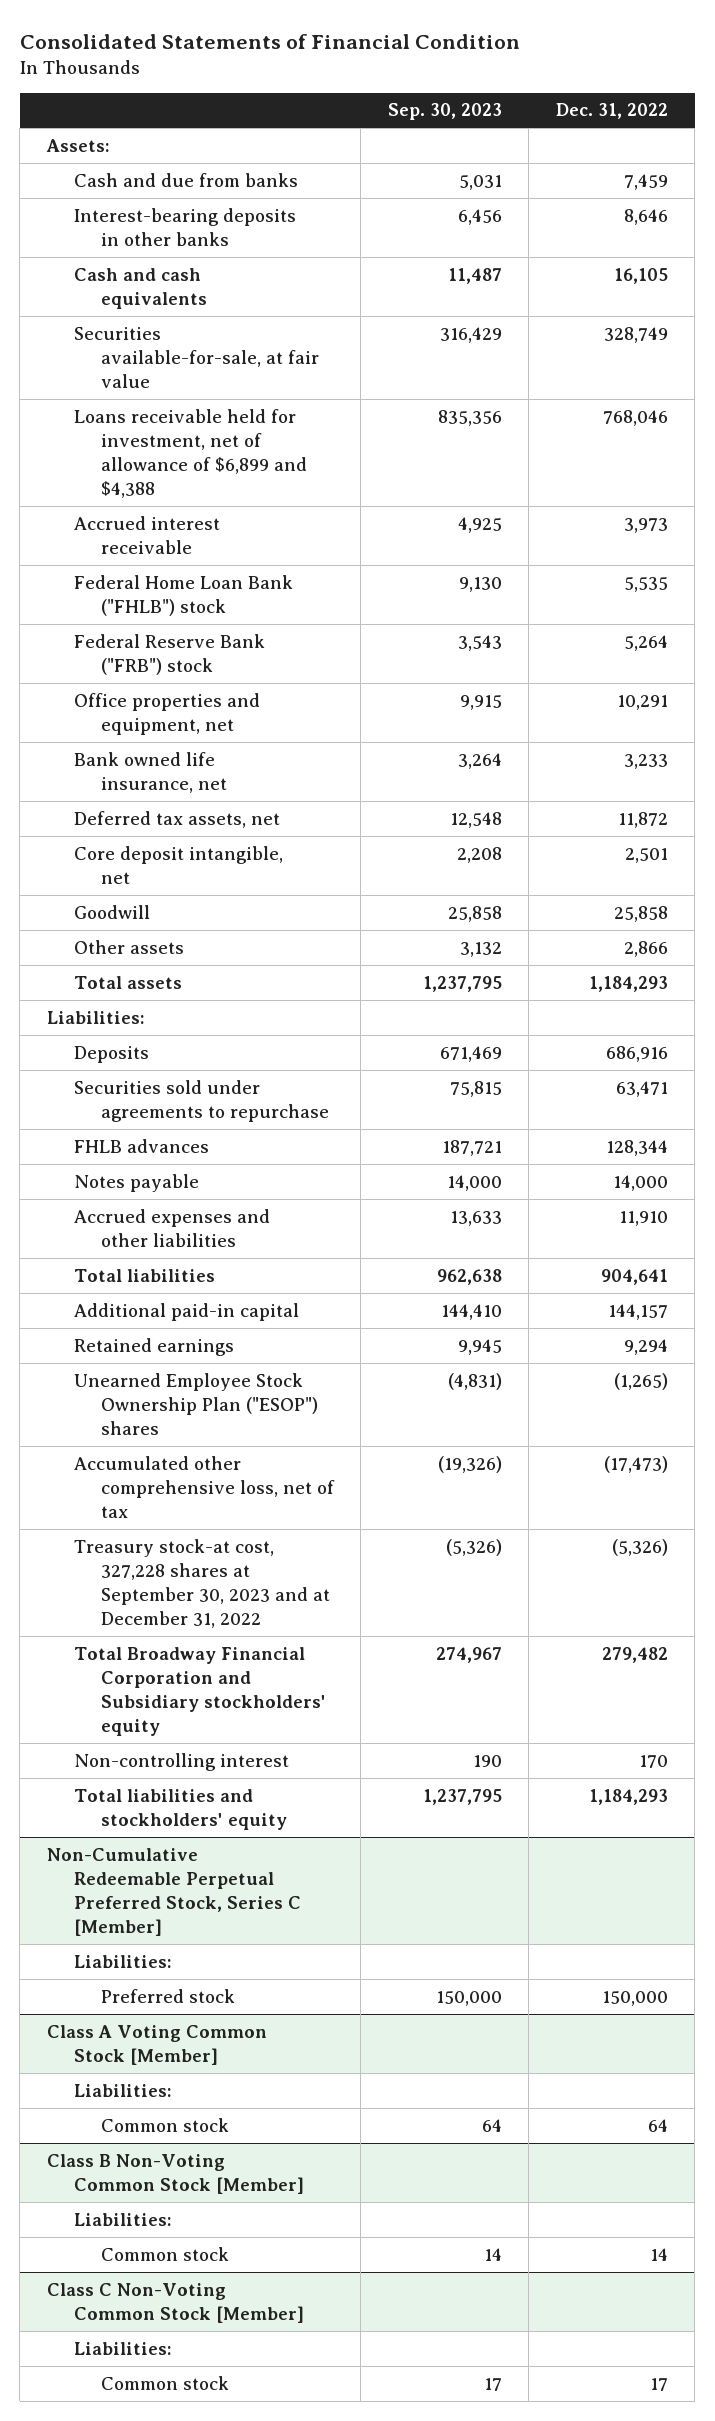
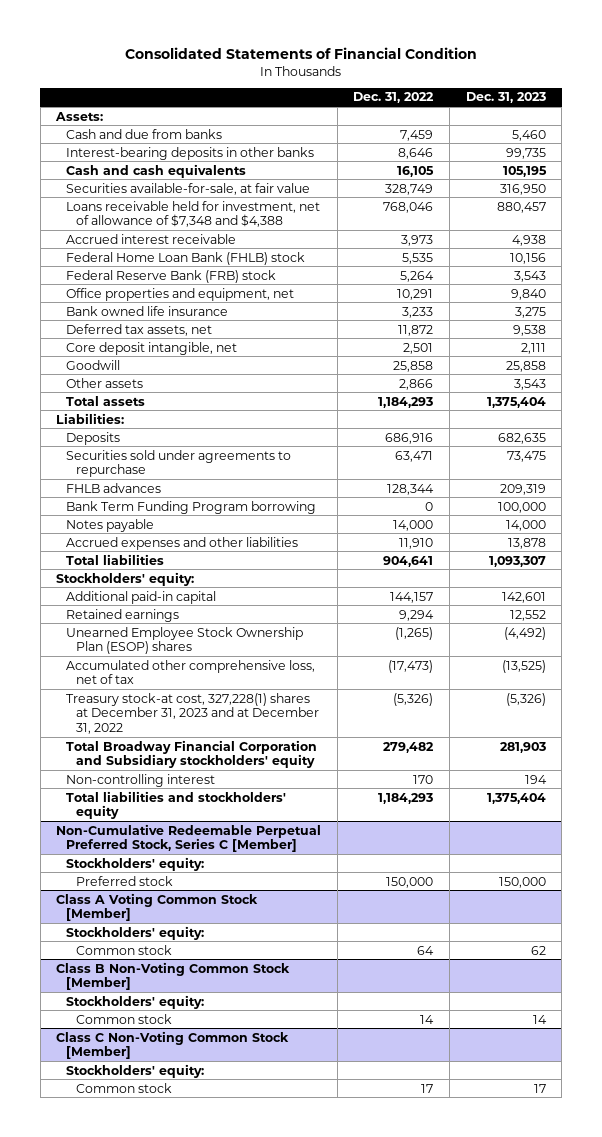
[387,103,502,121] Sep. 30, 2023 -> none
none -> [465,92,546,104] Dec. 31, 2023
[73,408,307,499] Loans receivable held for investment, net of allowance of $6,899 and $4,388 -> [66,200,321,228] Loans receivable held for investment, net of allowance of $7,348 and $4,388
[73,574,293,616] Federal Home Loan Bank ("FHLB") stock -> [66,251,306,265] Federal Home Loan Bank (FHLB) stock
[73,633,265,675] Federal Reserve Bank ("FRB") stock -> [66,269,277,283] Federal Reserve Bank (FRB) stock
[73,751,227,793] Bank owned life insurance, net -> [66,305,229,316] Bank owned life insurance
none -> [66,500,317,514] Bank Term Funding Program borrowing
none -> [56,571,195,586] Stockholders' equity:
[73,1372,318,1436] Unearned Employee Stock Ownership Plan ("ESOP") shares -> [66,626,304,655] Unearned Employee Stock Ownership Plan (ESOP) shares
[73,1538,330,1629] Treasury stock-at cost, 327,228 shares at September 30, 2023 and at December 31, 2022 -> [66,692,320,735] Treasury stock-at cost, 327,228(1) shares at December 31, 2023 and at December 31, 2022
[73,1954,172,1968] Liabilities: -> none
none -> [66,856,205,871] Stockholders' equity:
[73,2083,172,2097] Liabilities: -> none
none -> [66,925,205,940] Stockholders' equity:
[73,2212,172,2226] Liabilities: -> none
none -> [66,994,205,1009] Stockholders' equity:
[73,2341,172,2355] Liabilities: -> none
none -> [66,1063,205,1078] Stockholders' equity:

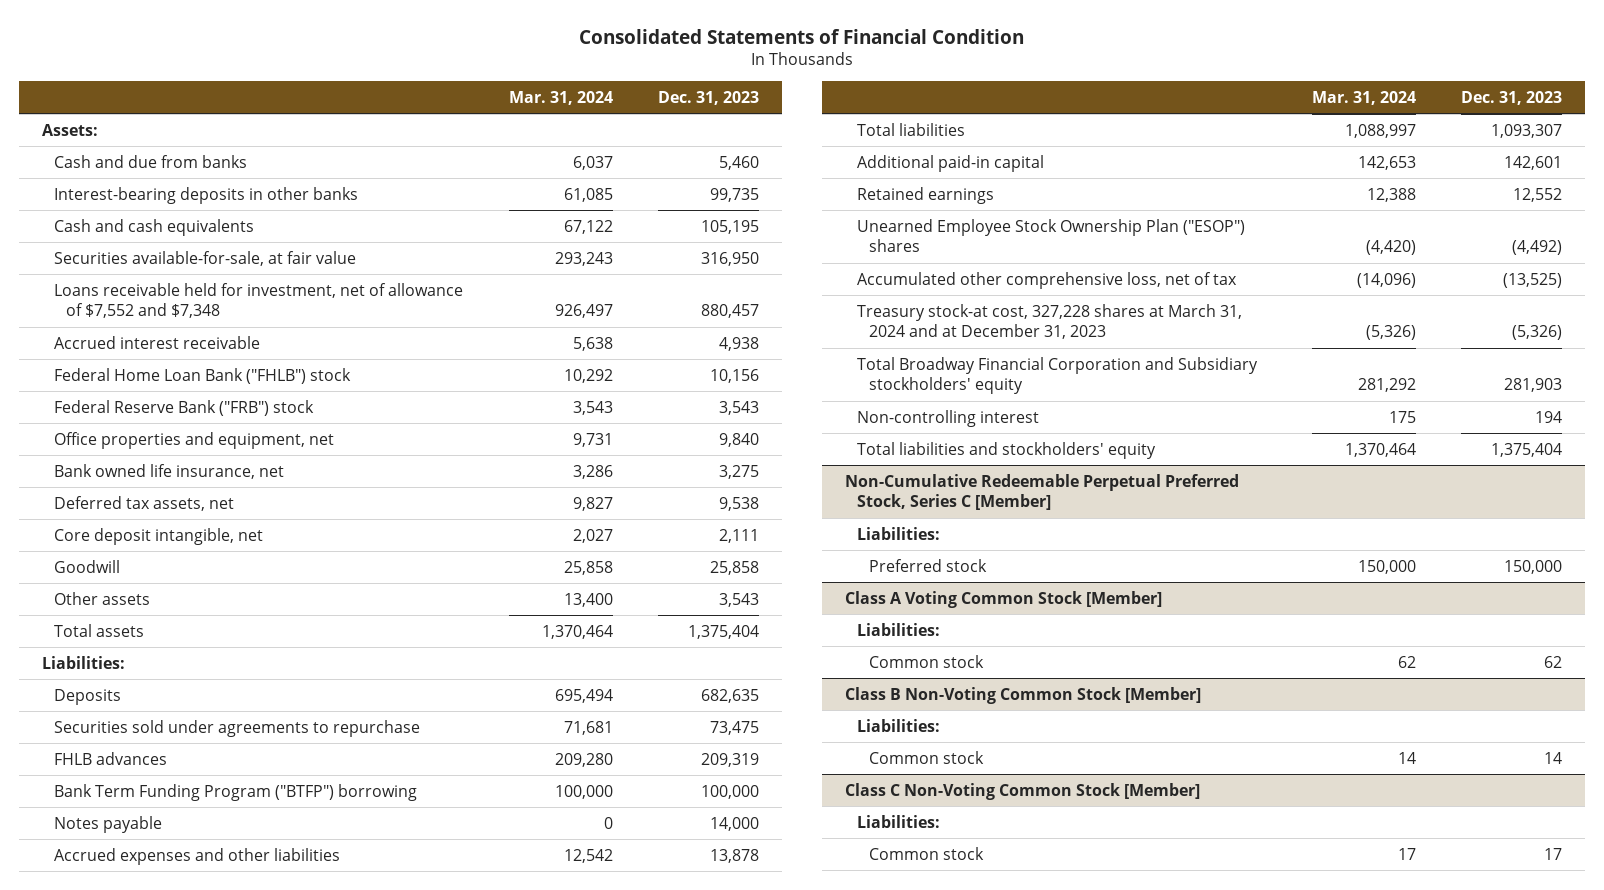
[353,92,435,104] Dec. 31, 2022 -> none
none -> [508,90,613,105] Mar. 31, 2024
[66,200,321,228] Loans receivable held for investment, net of allowance of $7,348 and $4,388 -> [53,282,463,319] Loans receivable held for investment, net of allowance of $7,552 and $7,348
[66,251,306,265] Federal Home Loan Bank (FHLB) stock -> [53,367,351,384] Federal Home Loan Bank ("FHLB") stock
[66,269,277,283] Federal Reserve Bank (FRB) stock -> [53,399,314,416] Federal Reserve Bank ("FRB") stock
[66,305,229,316] Bank owned life insurance -> [53,463,284,479] Bank owned life insurance, net
[66,500,317,514] Bank Term Funding Program borrowing -> [53,783,417,801] Bank Term Funding Program ("BTFP") borrowing
[56,571,195,586] Stockholders' equity: -> none
[66,626,304,655] Unearned Employee Stock Ownership Plan (ESOP) shares -> [856,218,1245,253] Unearned Employee Stock Ownership Plan ("ESOP") shares
[66,692,320,735] Treasury stock-at cost, 327,228(1) shares at December 31, 2023 and at December 31, 2022 -> [856,303,1242,340] Treasury stock-at cost, 327,228 shares at March 31, 2024 and at December 31, 2023
[66,856,205,871] Stockholders' equity: -> none
none -> [856,526,940,540] Liabilities:
[66,925,205,940] Stockholders' equity: -> none
none -> [856,622,940,636] Liabilities:
[66,994,205,1009] Stockholders' equity: -> none
none -> [856,718,940,732] Liabilities:
[66,1063,205,1078] Stockholders' equity: -> none
none -> [856,814,940,828] Liabilities:

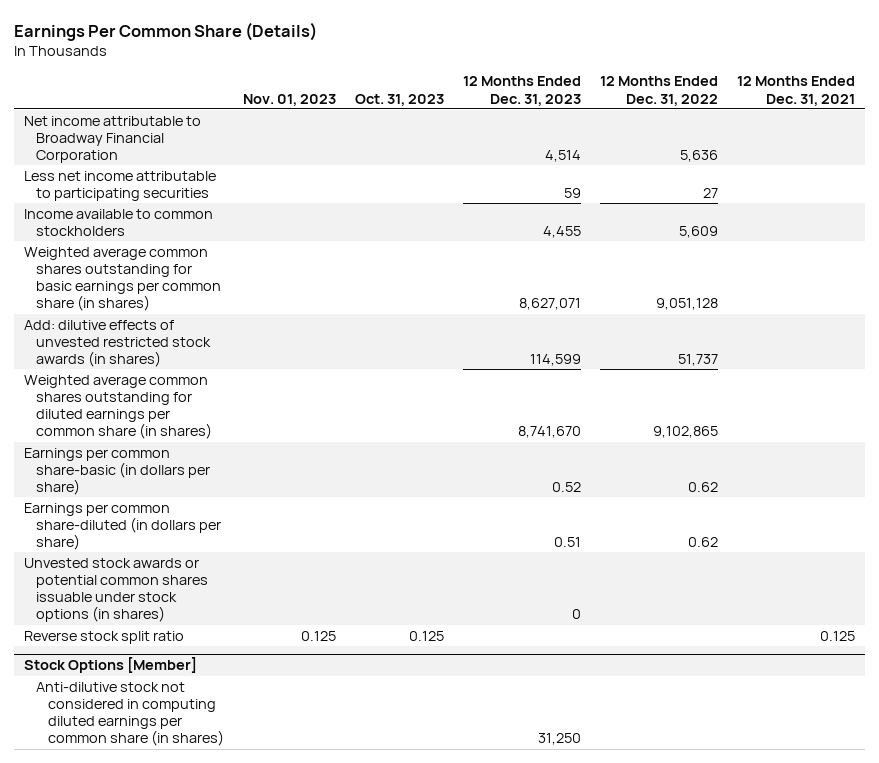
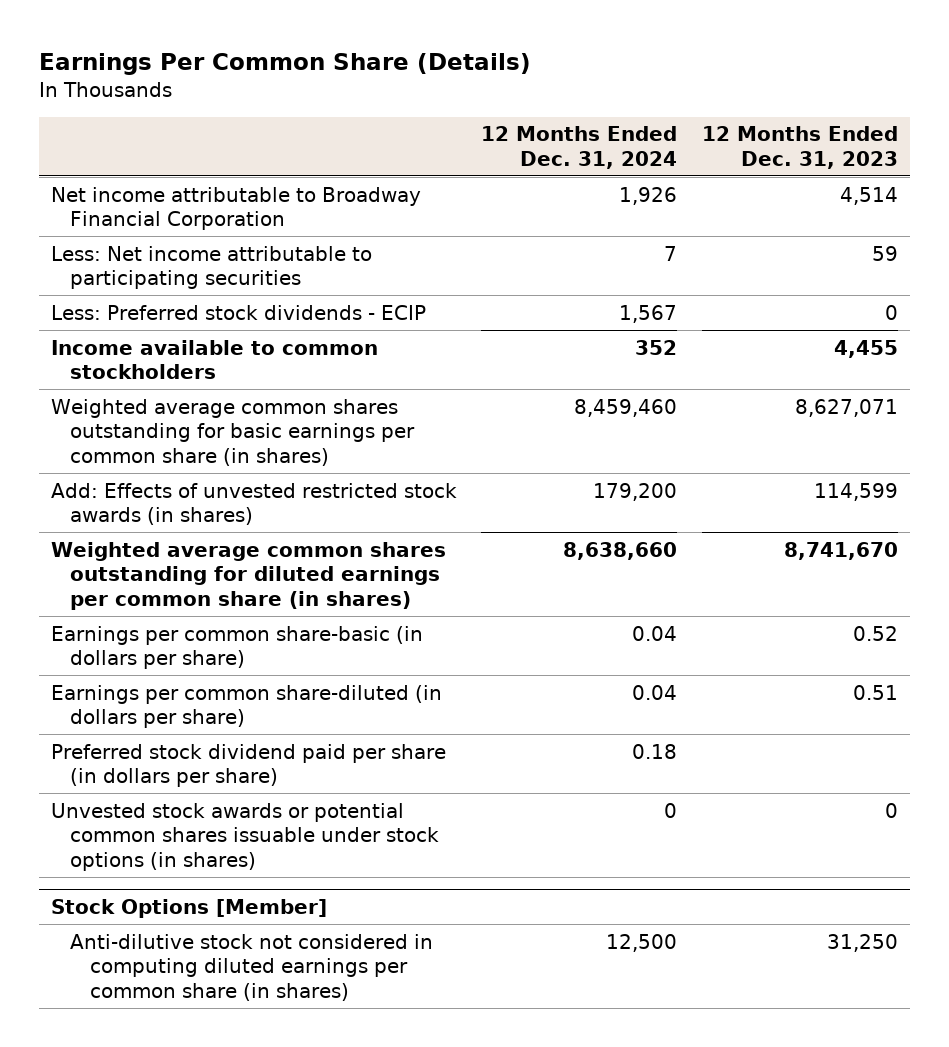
[243,93,337,106] Nov. 01, 2023 -> none
[355,93,445,106] Oct. 31, 2023 -> none
[600,76,719,106] 12 Months Ended Dec. 31, 2022 -> none
[737,76,856,106] 12 Months Ended Dec. 31, 2021 -> none
none -> [481,126,678,169] 12 Months Ended Dec. 31, 2024
[23,170,216,201] Less net income attributable to participating securities -> [50,245,372,290] Less: Net income attributable to participating securities
none -> [50,304,426,320] Less: Preferred stock dividends - ECIP
[23,319,211,368] Add: dilutive effects of unvested restricted stock awards (in shares) -> [50,482,457,526] Add: Effects of unvested restricted stock awards (in shares)
none -> [50,743,446,788] Preferred stock dividend paid per share (in dollars per share)
[23,630,184,644] Reverse stock split ratio -> none

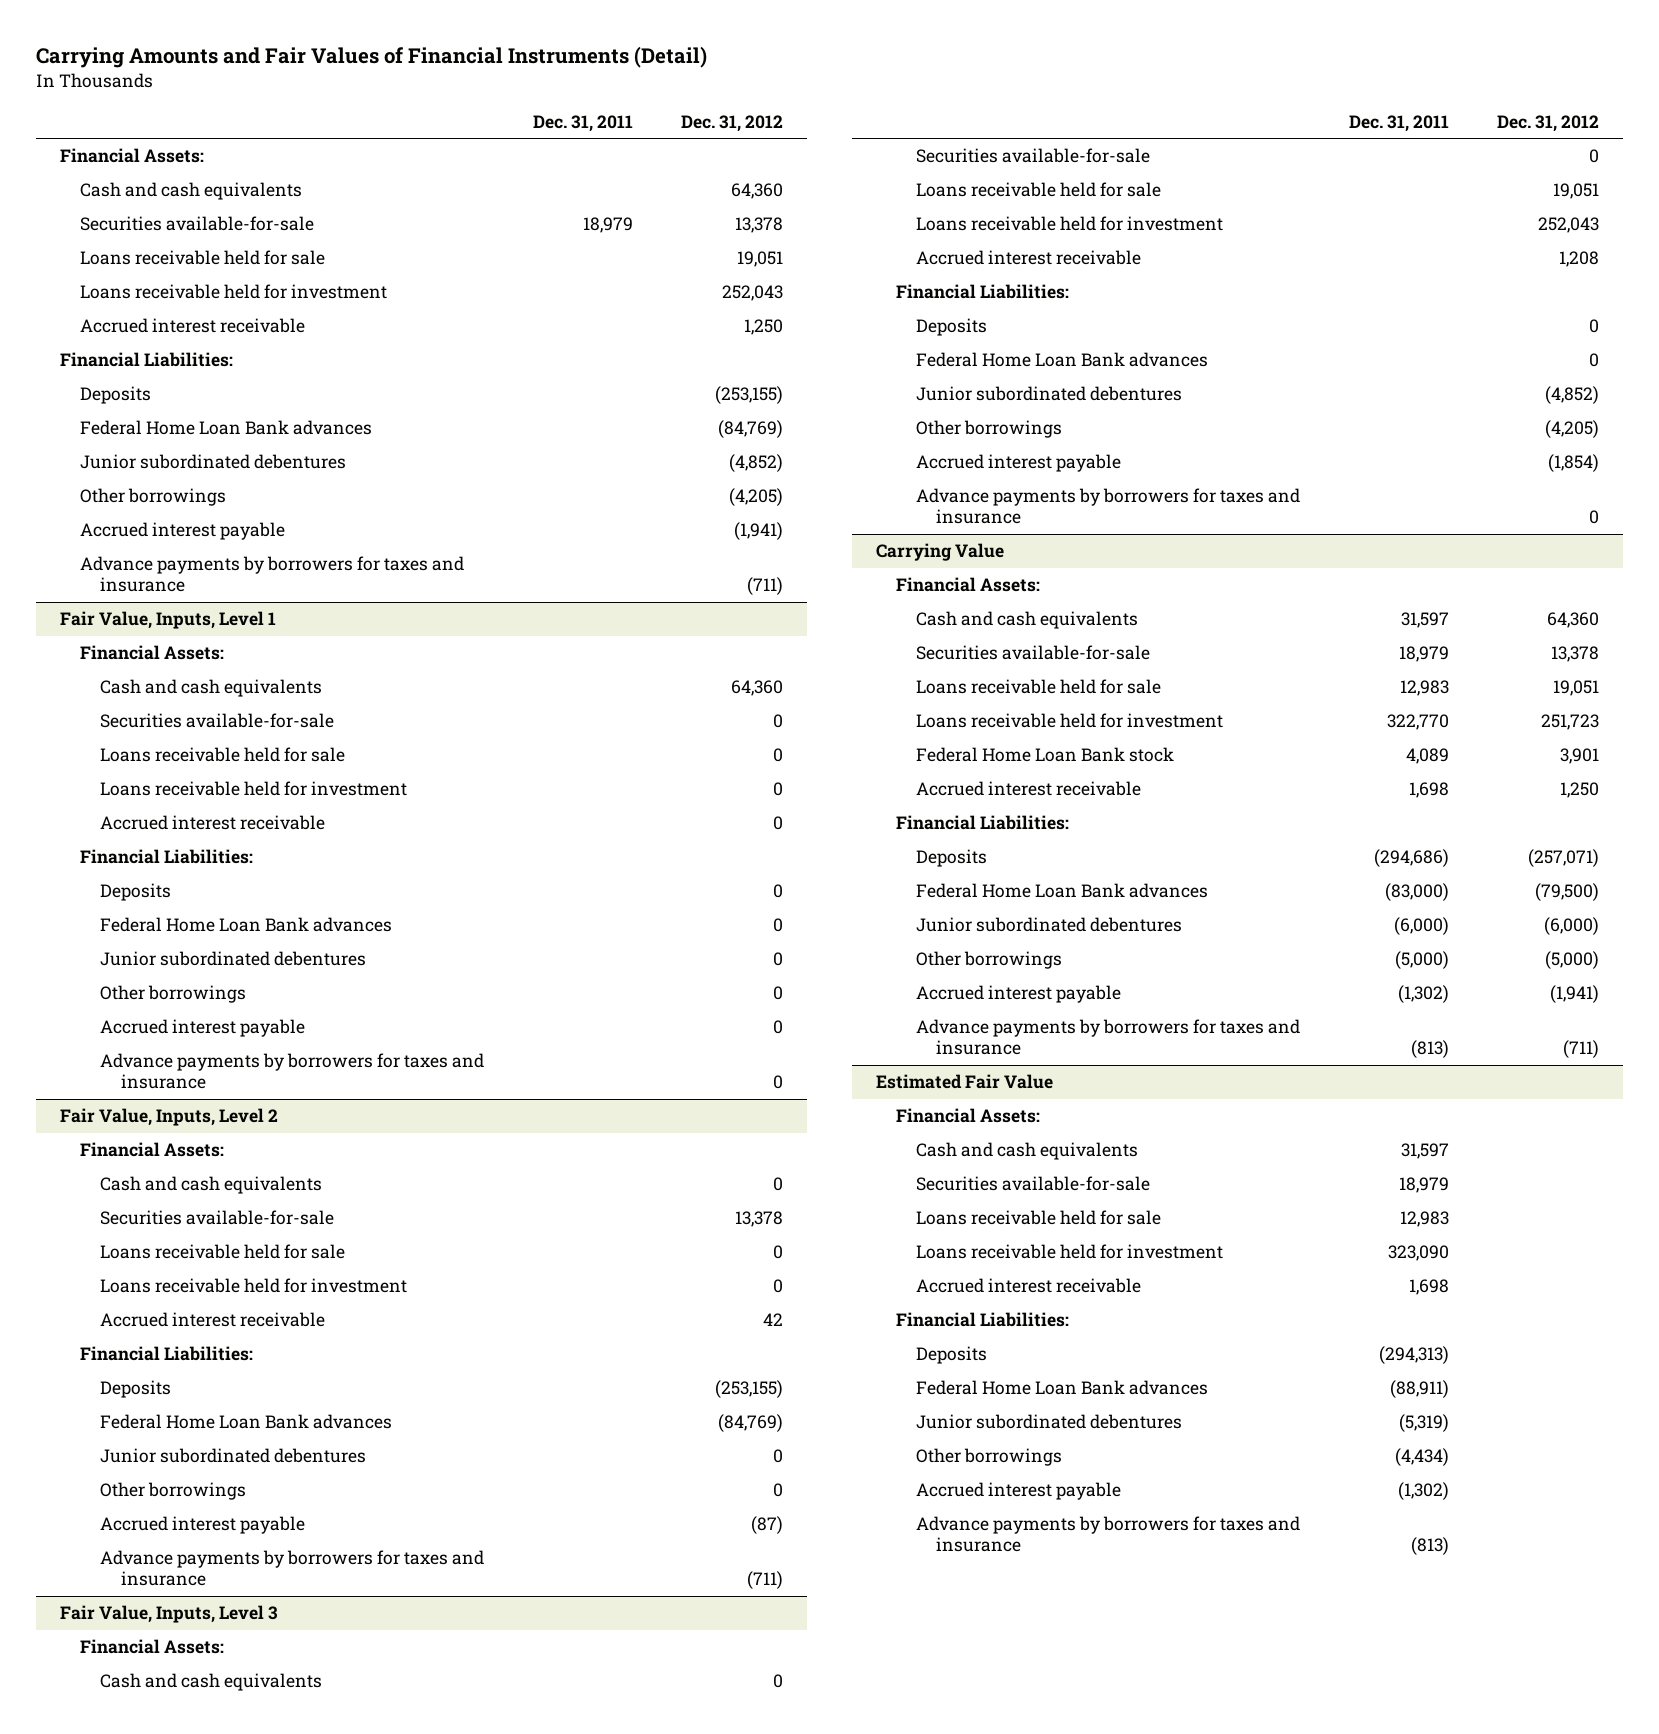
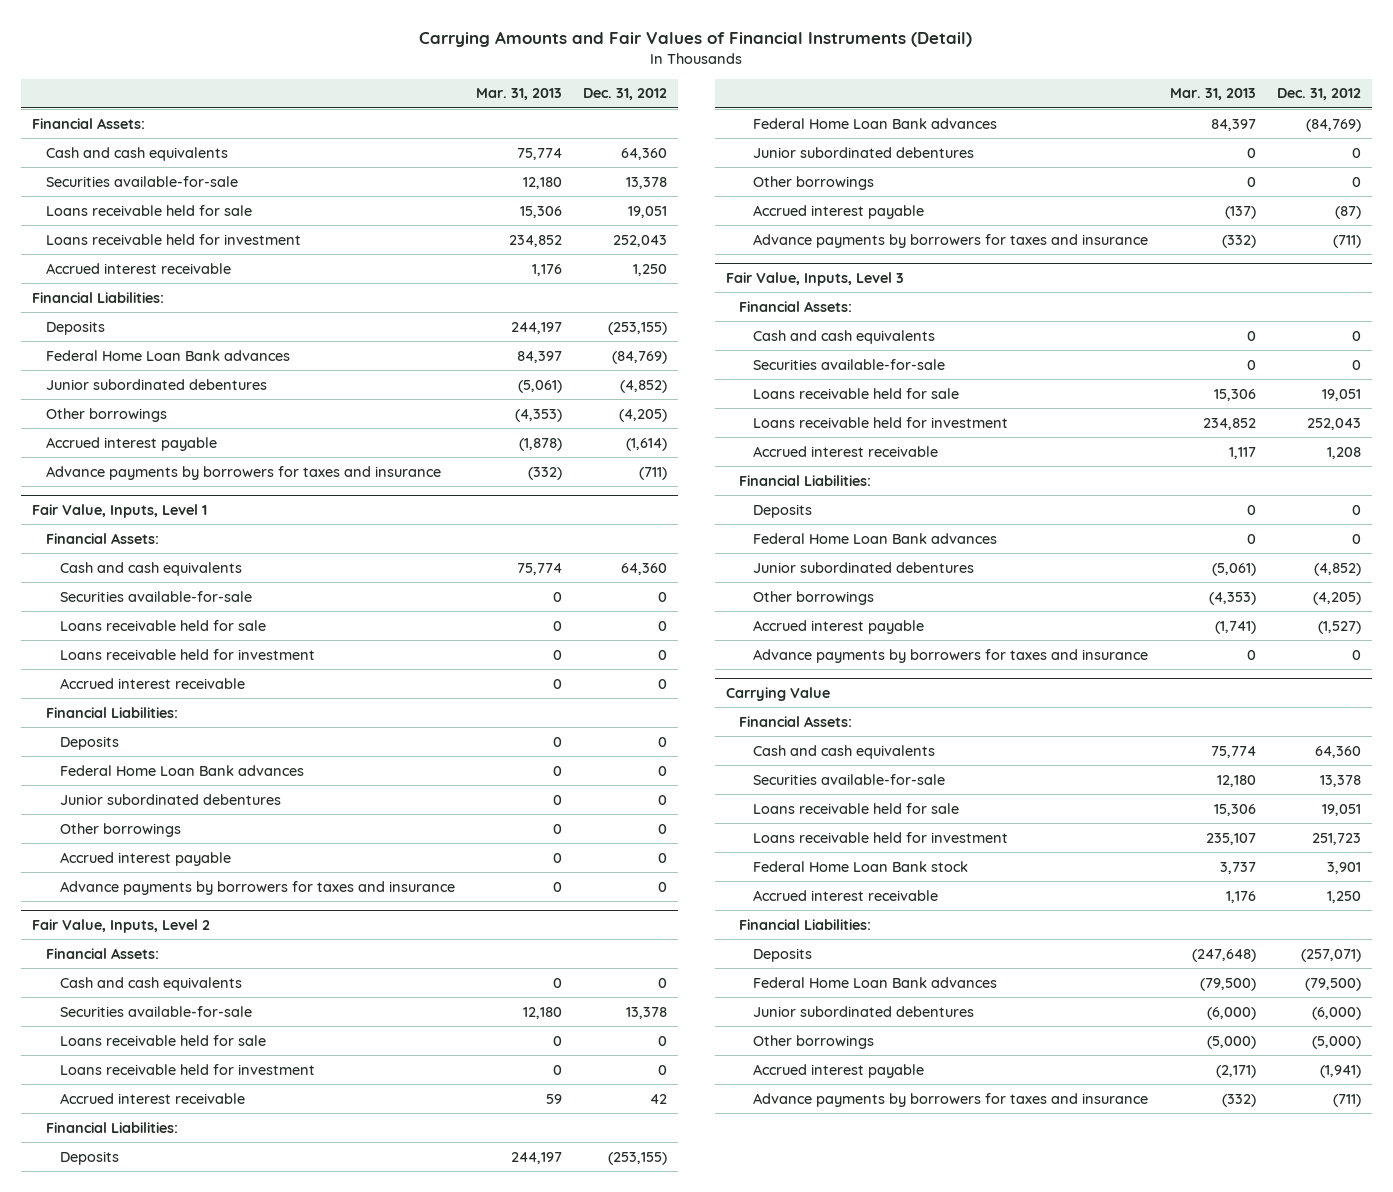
[532,114,633,132] Dec. 31, 2011 -> none
none -> [476,88,563,101] Mar. 31, 2013
[734,522,784,541] (1,941) -> [626,437,668,451] (1,614)
[1548,454,1600,473] (1,854) -> [1317,620,1361,634] (1,527)
[875,1074,1053,1090] Estimated Fair Value -> none
[895,1108,1040,1124] Financial Assets: -> none
[916,1142,1139,1161] Cash and cash equivalents -> none
[916,1176,1151,1192] Securities available-for-sale -> none
[916,1210,1162,1226] Loans receivable held for sale -> none
[916,1244,1224,1260] Loans receivable held for investment -> none
[916,1278,1142,1294] Accrued interest receivable -> none
[895,1312,1069,1328] Financial Liabilities: -> none
[916,1346,988,1365] Deposits -> none
[916,1380,1209,1396] Federal Home Loan Bank advances -> none
[916,1414,1183,1430] Junior subordinated debentures -> none
[916,1448,1063,1467] Other borrowings -> none
[916,1482,1122,1501] Accrued interest payable -> none
[916,1516,1301,1553] Advance payments by borrowers for taxes and insurance -> none

